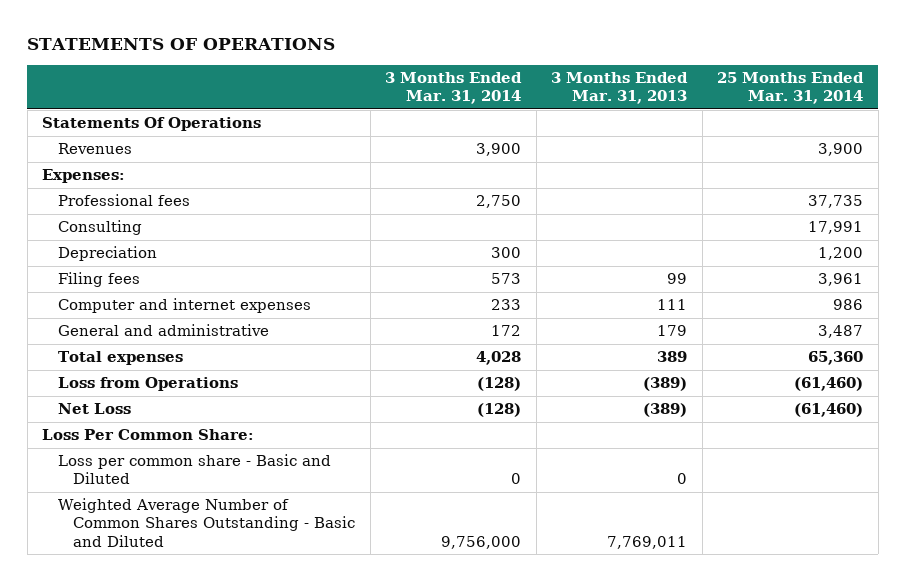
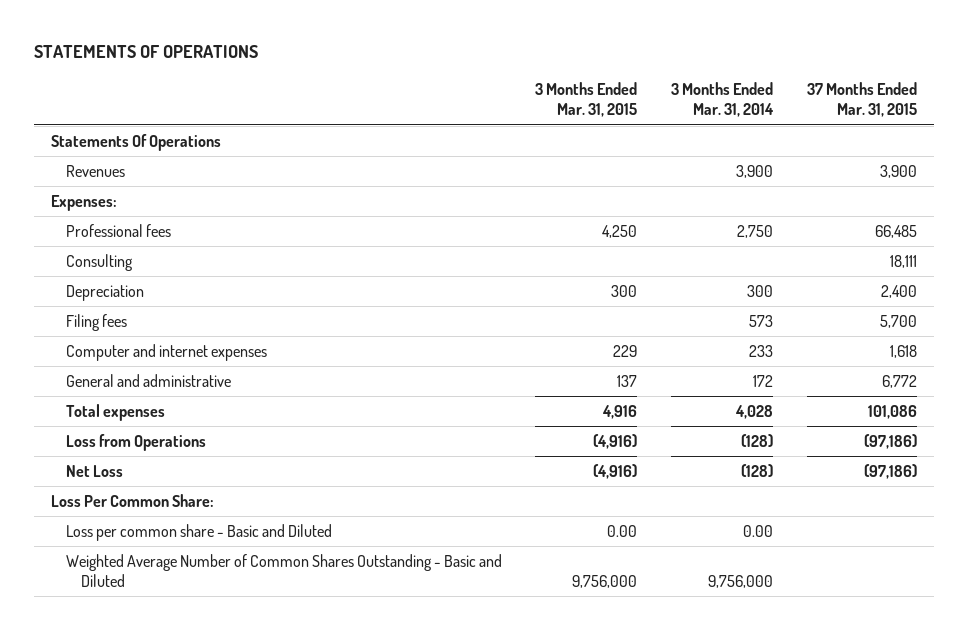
[551,72,689,105] 3 Months Ended Mar. 31, 2013 -> none
[717,72,865,105] 25 Months Ended Mar. 31, 2014 -> none
none -> [535,82,638,118] 3 Months Ended Mar. 31, 2015
none -> [806,82,917,118] 37 Months Ended Mar. 31, 2015
[511,473,522,485] 0 -> [743,524,774,537] 0.00

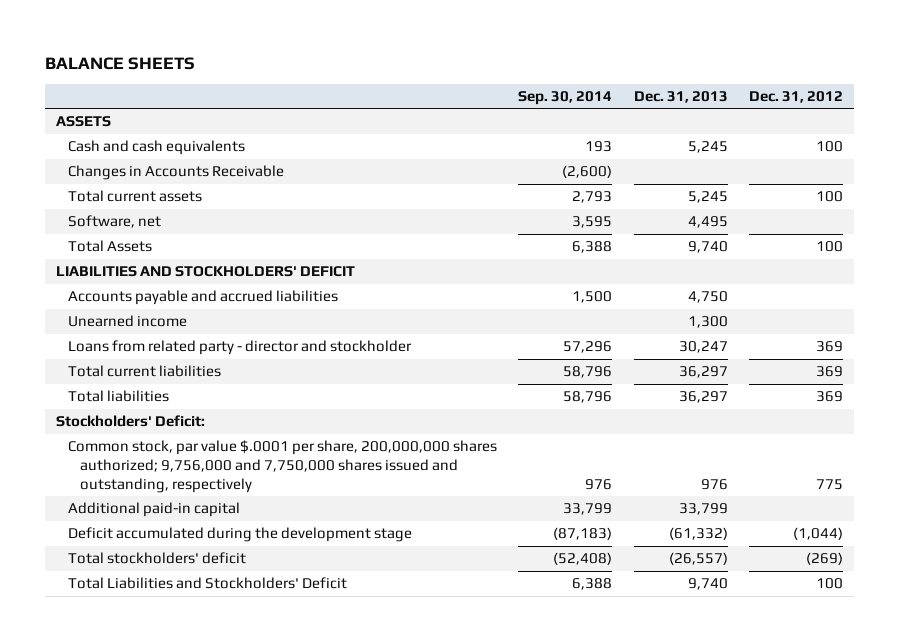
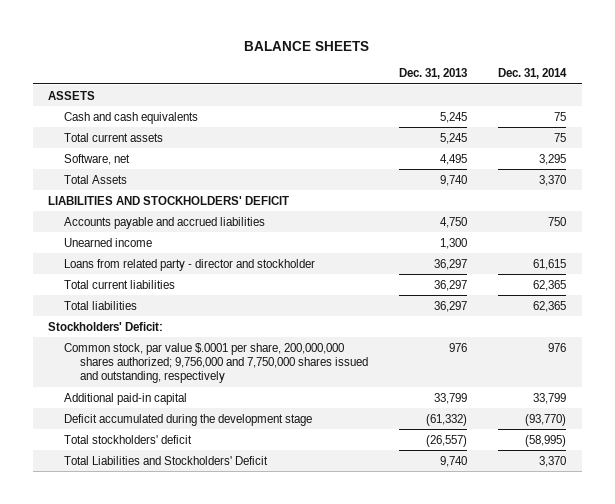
[518,91,613,106] Sep. 30, 2014 -> none
[749,91,844,104] Dec. 31, 2012 -> none
none -> [498,68,568,80] Dec. 31, 2014
[67,165,284,181] Changes in Accounts Receivable -> none
[678,341,728,354] 30,247 -> [434,258,468,270] 36,297

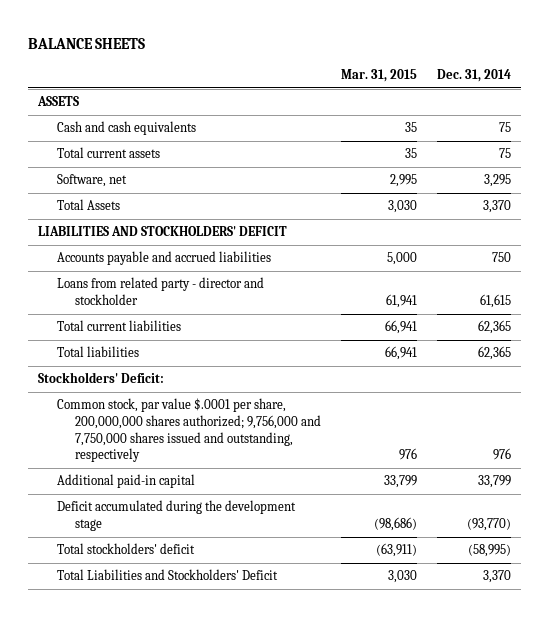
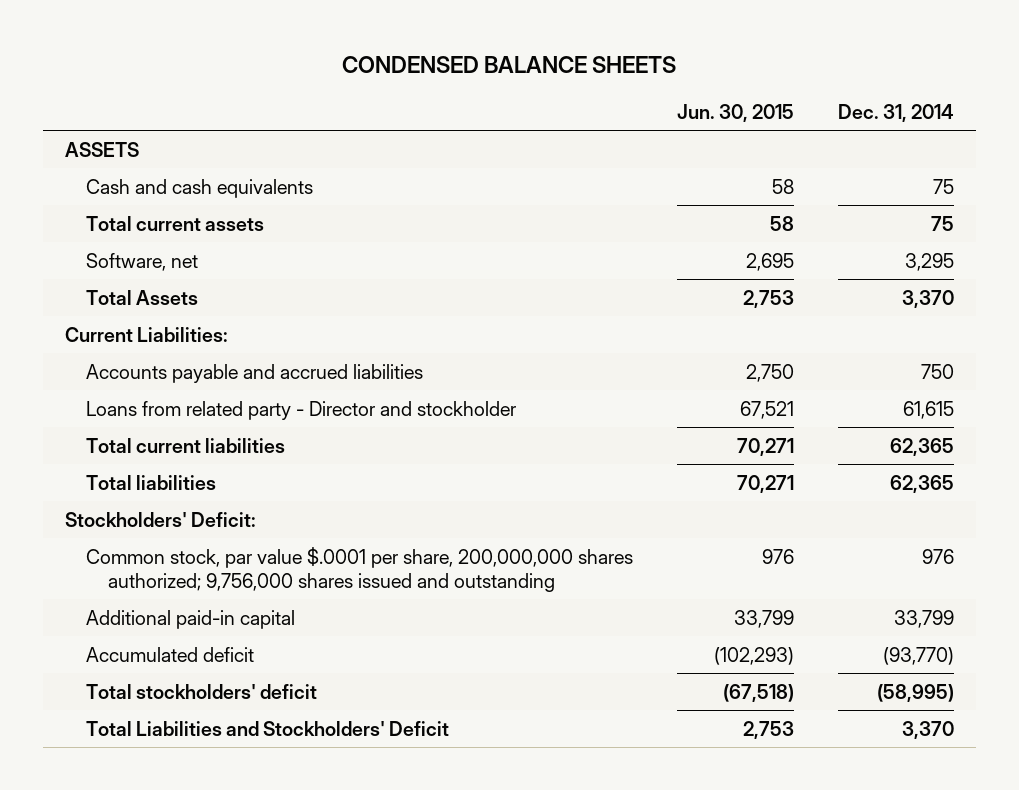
[28,37,146,49] BALANCE SHEETS -> [342,56,677,74] CONDENSED BALANCE SHEETS
[340,69,417,83] Mar. 31, 2015 -> none
none -> [677,103,795,122] Jun. 30, 2015
[38,226,288,237] LIABILITIES AND STOCKHOLDERS' DEFICIT -> none
none -> [64,326,228,342] Current Liabilities:
[56,277,264,306] Loans from related party - director and stockholder -> [86,400,517,420] Loans from related party - Director and stockholder
[56,398,321,463] Common stock, par value $.0001 per share, 200,000,000 shares authorized; 9,756,000 and 7,750,000 shares issued and outstanding, respectively -> [86,546,634,593] Common stock, par value $.0001 per share, 200,000,000 shares authorized; 9,756,000 shares issued and outstanding
[56,500,296,532] Deficit accumulated during the development stage -> [86,646,255,662] Accumulated deficit

